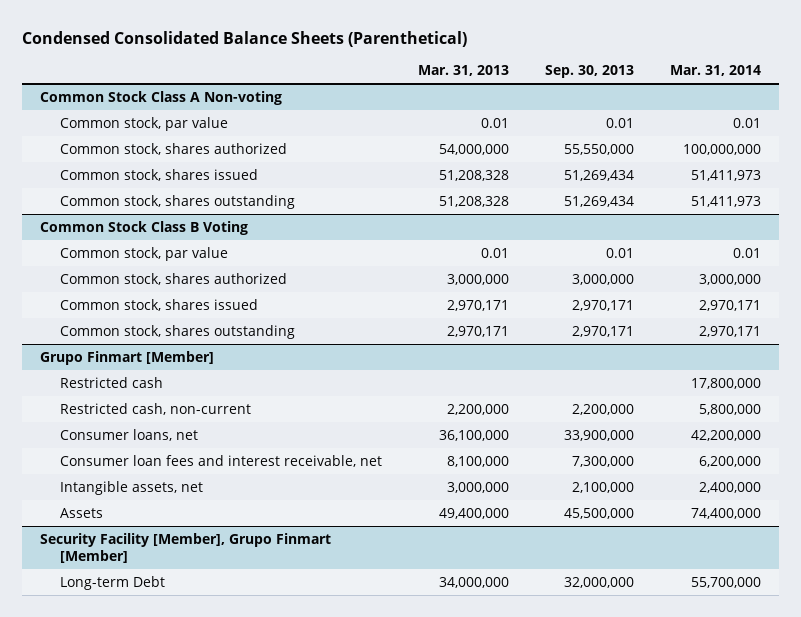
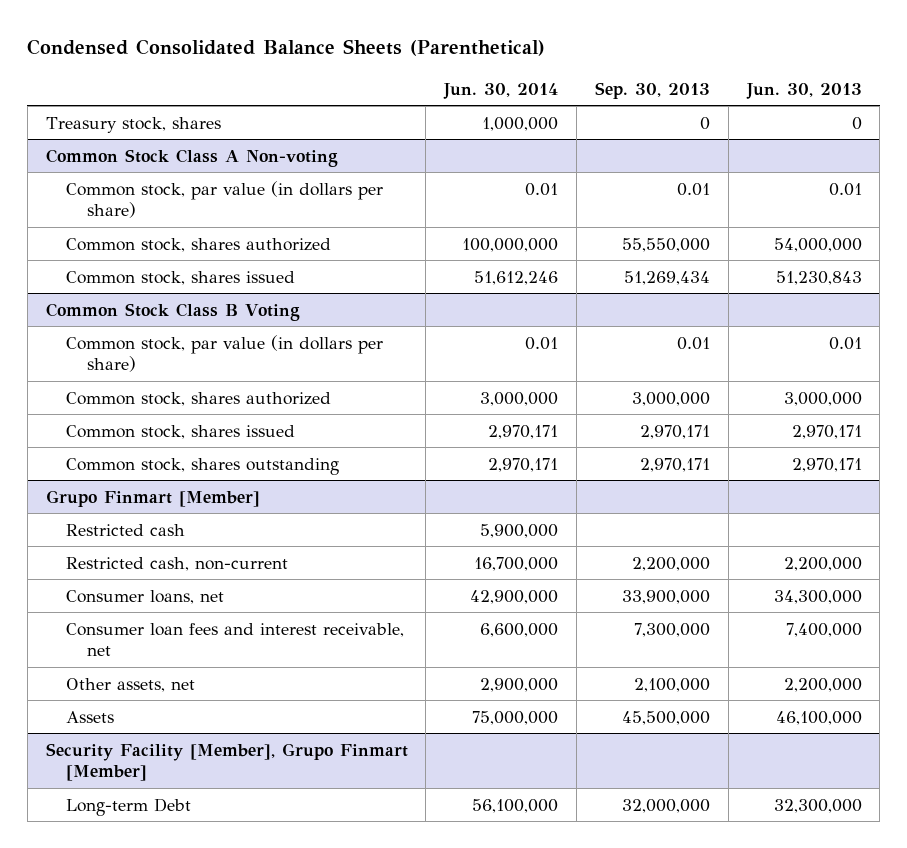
[417,65,509,77] Mar. 31, 2013 -> none
[669,65,761,77] Mar. 31, 2014 -> none
none -> [443,82,559,99] Jun. 30, 2014
none -> [745,82,862,99] Jun. 30, 2013
none -> [45,116,221,133] Treasury stock, shares
[59,116,228,131] Common stock, par value -> [66,180,384,219] Common stock, par value (in dollars per share)
[59,194,295,209] Common stock, shares outstanding -> none
[59,246,228,261] Common stock, par value -> [66,334,384,373] Common stock, par value (in dollars per share)
[59,480,203,495] Intangible assets, net -> [66,677,196,692] Other assets, net

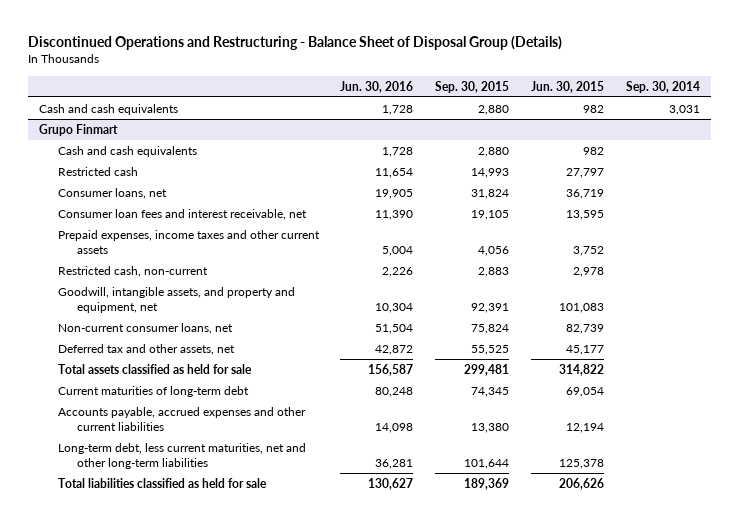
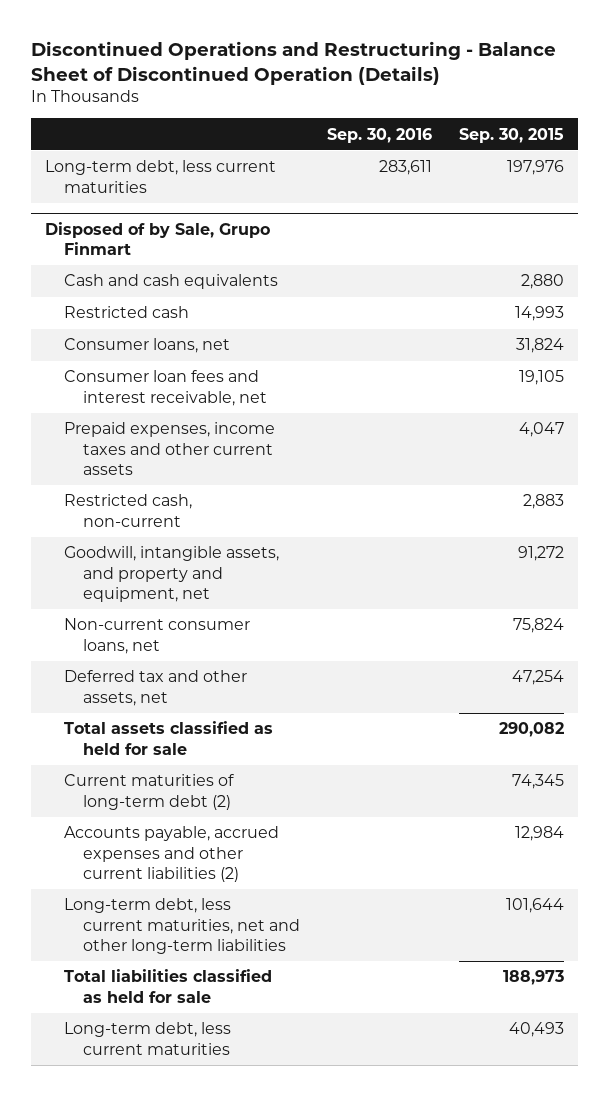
[27,35,562,50] Discontinued Operations and Restructuring - Balance Sheet of Disposal Group (Details) -> [31,40,557,85] Discontinued Operations and Restructuring - Balance Sheet of Discontinued Operation (Details)
[340,80,414,93] Jun. 30, 2016 -> none
[530,80,604,93] Jun. 30, 2015 -> none
[625,80,700,93] Sep. 30, 2014 -> none
none -> [327,127,433,143] Sep. 30, 2016
[38,103,178,115] Cash and cash equivalents -> none
[38,123,118,136] Grupo Finmart -> none
none -> [44,160,276,193] Long-term debt, less current maturities
none -> [44,221,270,255] Disposed of by Sale, Grupo Finmart
[478,246,510,257] 4,056 -> [519,422,565,438] 4,047
[471,303,510,314] 92,391 -> [518,546,565,562] 91,272
[471,344,510,355] 55,525 -> [512,670,565,686] 47,254
[464,363,510,376] 299,481 -> [499,722,565,738] 290,082
[57,385,249,397] Current maturities of long-term debt -> [64,774,235,810] Current maturities of long-term debt (2)
[57,406,306,432] Accounts payable, accrued expenses and other current liabilities -> [64,826,280,882] Accounts payable, accrued expenses and other current liabilities (2)
[471,423,510,434] 13,380 -> [515,826,565,842] 12,984
[464,477,510,490] 189,369 -> [503,970,565,986] 188,973
none -> [64,1022,232,1055] Long-term debt, less current maturities

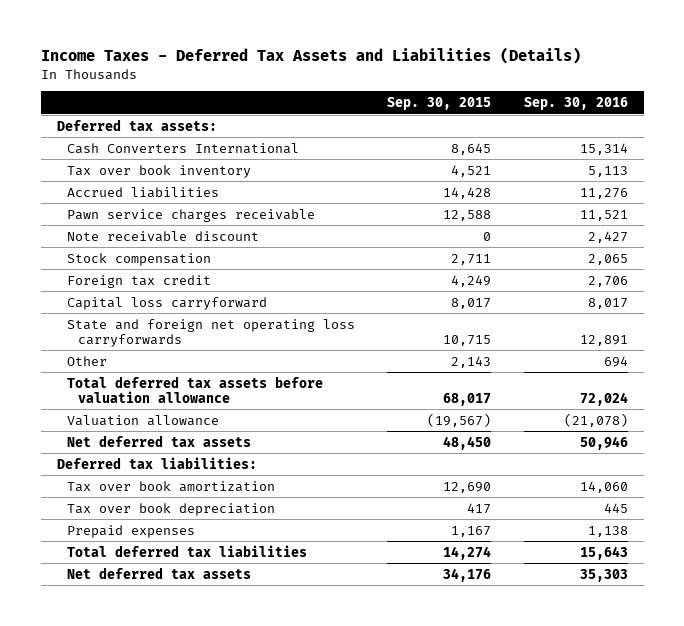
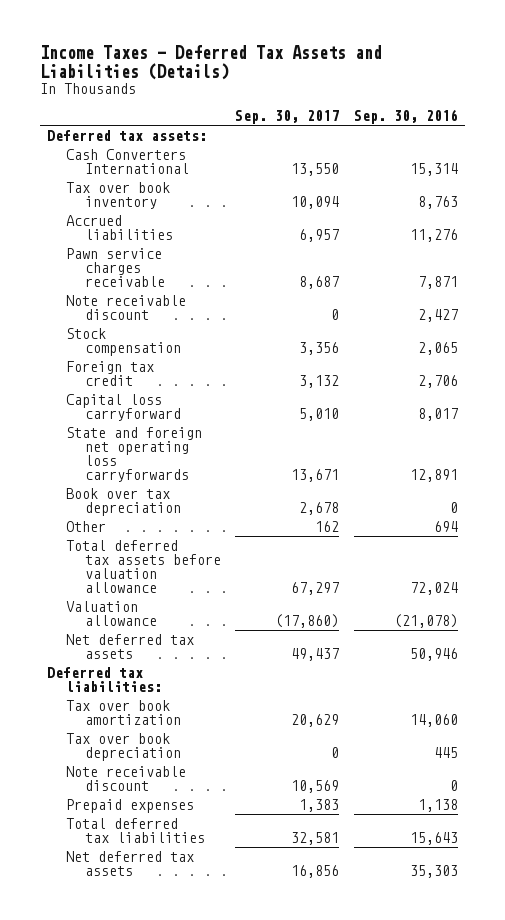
[387,97,492,111] Sep. 30, 2015 -> none
none -> [235,110,340,125] Sep. 30, 2017
[587,165,628,177] 5,113 -> [417,196,458,210] 8,763
[579,209,628,221] 11,521 -> [417,276,458,290] 7,871
none -> [66,488,182,517] Book over tax depreciation
none -> [66,766,187,792] Note receivable discount

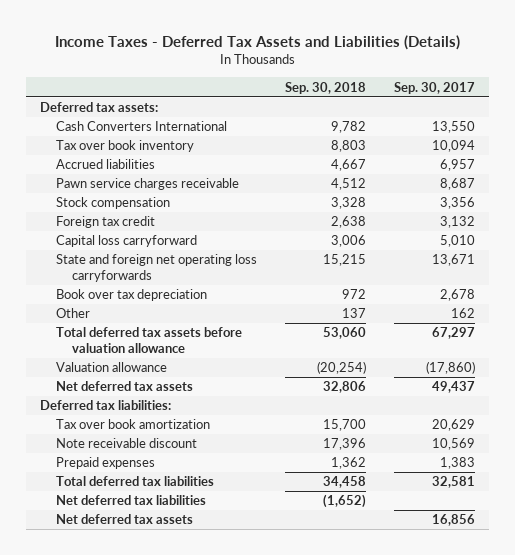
[353,109,458,125] Sep. 30, 2016 -> none
none -> [285,81,367,94] Sep. 30, 2018
[66,295,187,321] Note receivable discount -> none
[66,733,182,762] Tax over book depreciation -> none
none -> [56,495,207,506] Net deferred tax liabilities

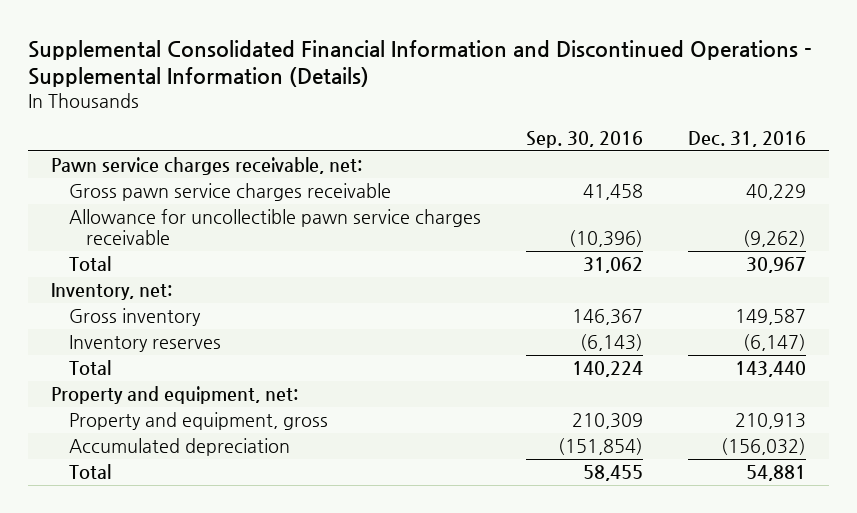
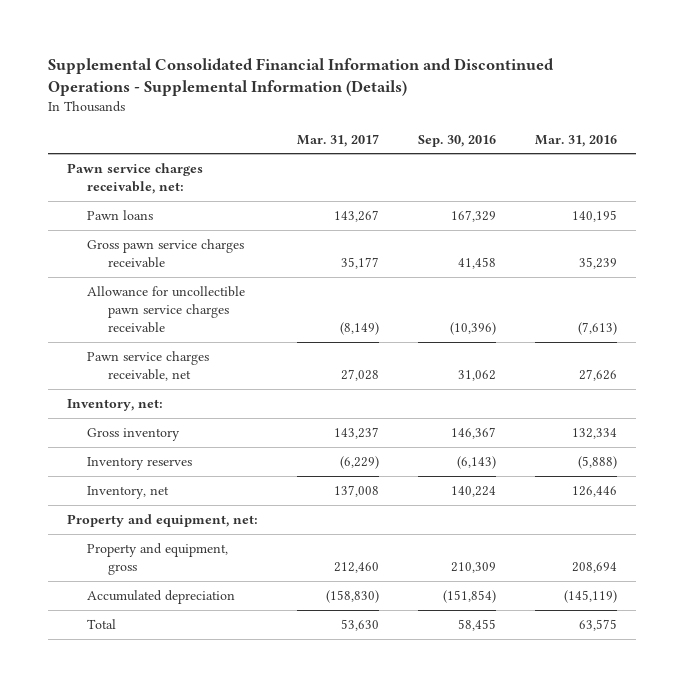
[688,131,807,148] Dec. 31, 2016 -> none
none -> [296,133,379,147] Mar. 31, 2017
none -> [534,134,617,147] Mar. 31, 2016
none -> [87,209,154,220] Pawn loans
[68,256,111,272] Total -> [87,350,210,382] Pawn service charges receivable, net
[68,360,111,376] Total -> [87,485,170,499] Inventory, net

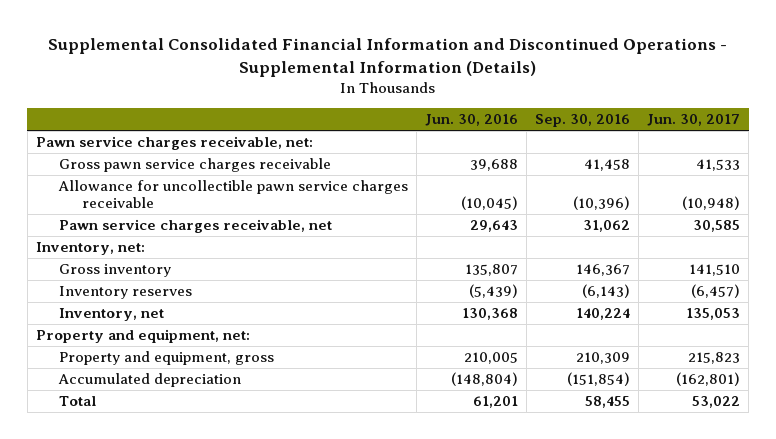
[296,133,379,147] Mar. 31, 2017 -> none
[534,134,617,147] Mar. 31, 2016 -> none
none -> [425,114,519,127] Jun. 30, 2016
none -> [647,114,741,127] Jun. 30, 2017
[87,209,154,220] Pawn loans -> none

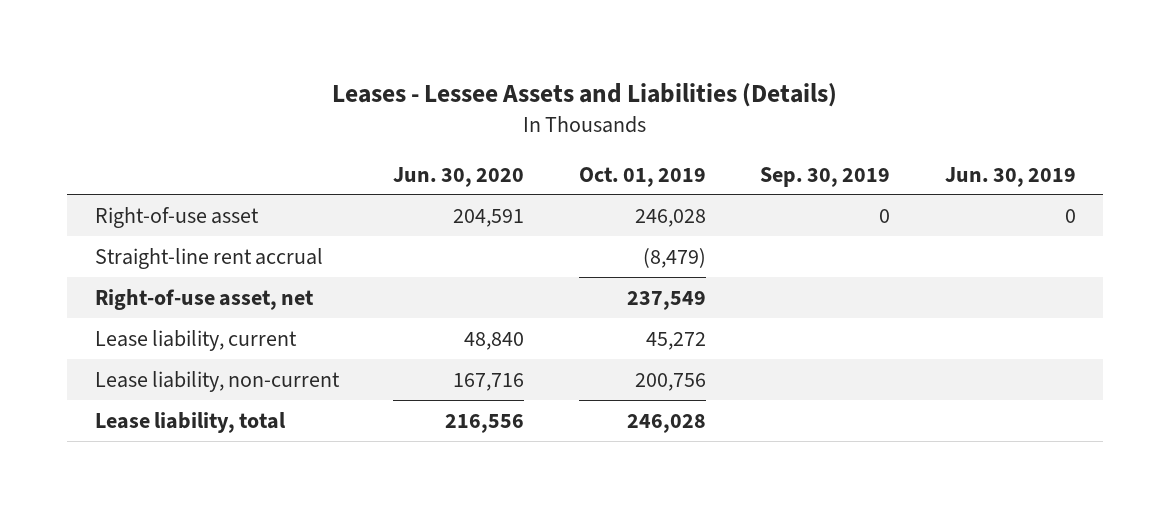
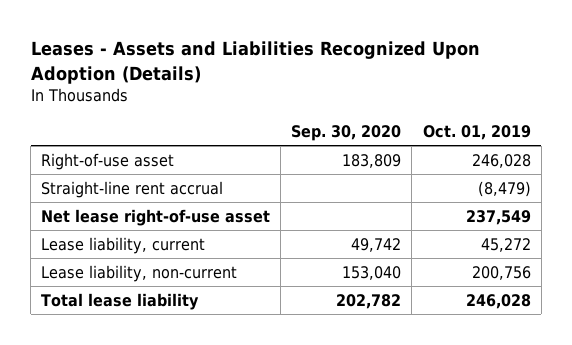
[332,82,838,107] Leases - Lessee Assets and Liabilities (Details) -> [30,41,480,84] Leases - Assets and Liabilities Recognized Upon Adoption (Details)
[393,166,525,187] Jun. 30, 2020 -> none
[760,166,891,187] Sep. 30, 2019 -> none
[944,166,1076,187] Jun. 30, 2019 -> none
none -> [291,124,402,141] Sep. 30, 2020
[94,288,314,310] Right-of-use asset, net -> [41,208,271,226] Net lease right-of-use asset
[94,411,286,433] Lease liability, total -> [41,292,200,310] Total lease liability

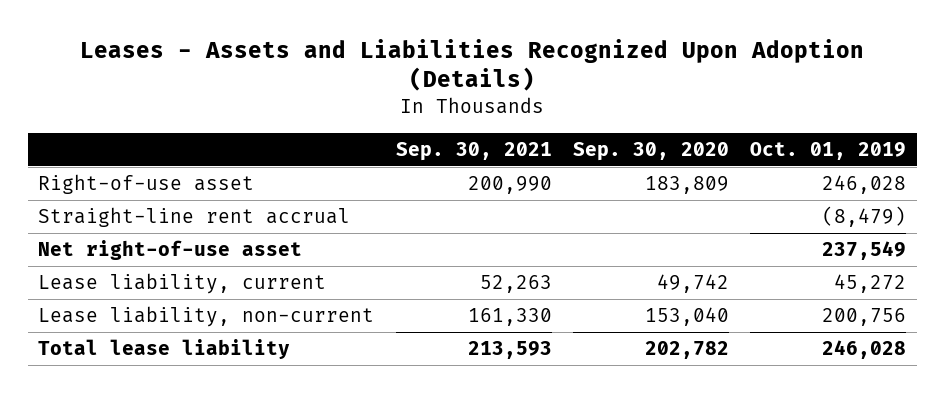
none -> [395,141,552,161] Sep. 30, 2021
[41,208,271,226] Net lease right-of-use asset -> [38,240,303,261] Net right-of-use asset

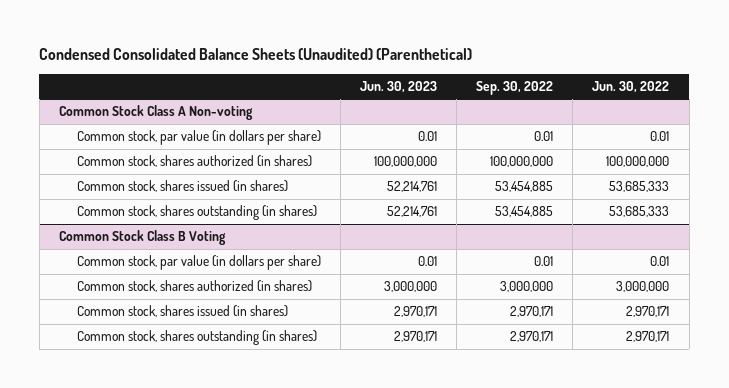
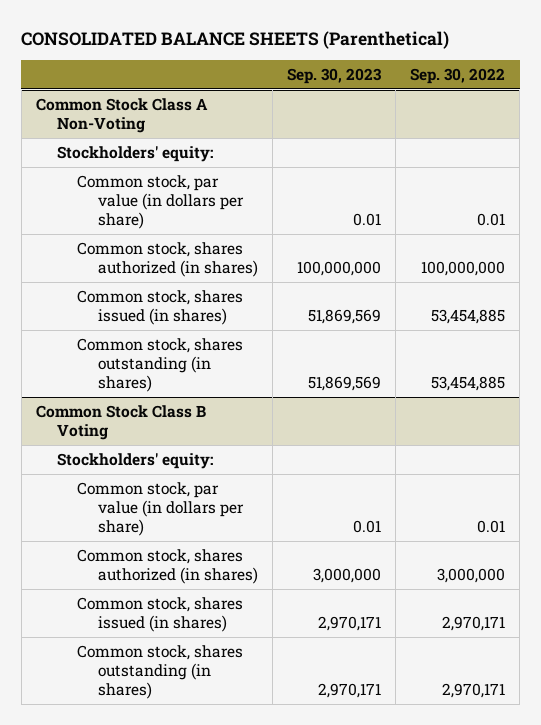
[39,48,473,61] Condensed Consolidated Balance Sheets (Unaudited) (Parenthetical) -> [21,31,450,50] CONSOLIDATED BALANCE SHEETS (Parenthetical)
[360,80,438,93] Jun. 30, 2023 -> none
[592,80,670,93] Jun. 30, 2022 -> none
none -> [287,68,383,85] Sep. 30, 2023
[59,105,254,121] Common Stock Class A Non-voting -> [35,97,208,133] Common Stock Class A Non-Voting
none -> [56,145,213,162] Stockholders' equity:
none -> [56,452,213,469] Stockholders' equity:

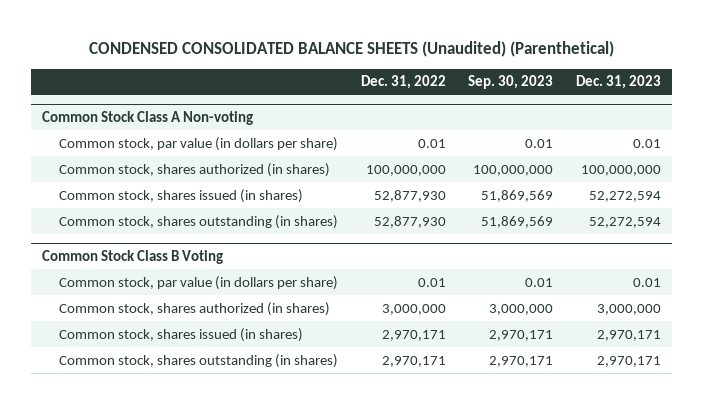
[21,31,450,50] CONSOLIDATED BALANCE SHEETS (Parenthetical) -> [88,41,614,58] CONDENSED CONSOLIDATED BALANCE SHEETS (Unaudited) (Parenthetical)
[410,68,506,85] Sep. 30, 2022 -> none
none -> [360,75,446,90] Dec. 31, 2022
none -> [575,75,661,90] Dec. 31, 2023
[56,145,213,162] Stockholders' equity: -> none
[35,97,208,133] Common Stock Class A Non-Voting -> [42,110,254,125] Common Stock Class A Non-voting
[56,452,213,469] Stockholders' equity: -> none

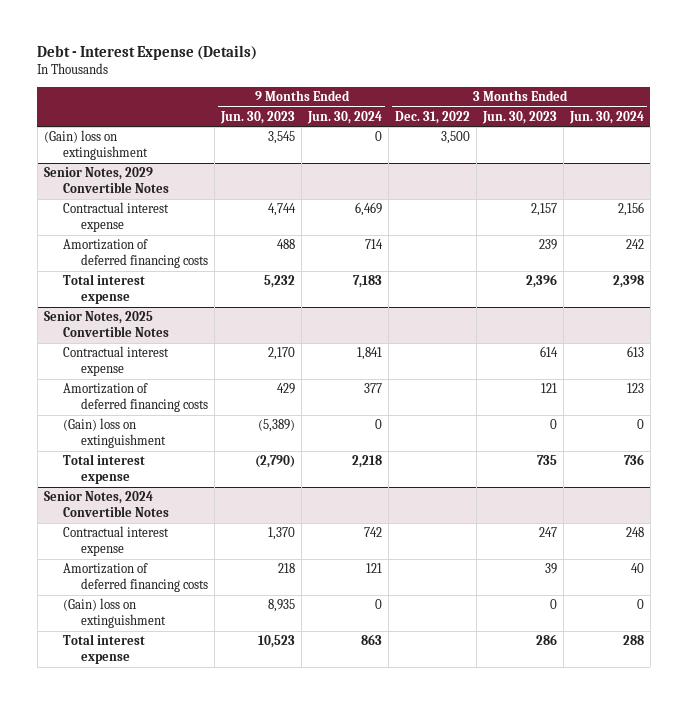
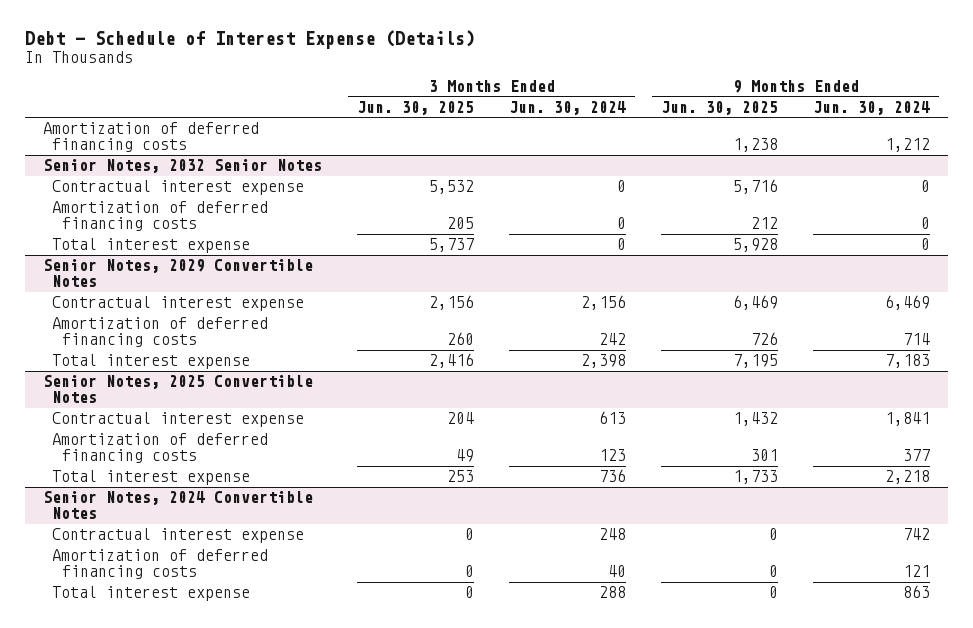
[37,44,258,60] Debt - Interest Expense (Details) -> [25,30,476,50] Debt - Schedule of Interest Expense (Details)
[220,110,296,124] Jun. 30, 2023 -> none
[395,110,471,124] Dec. 31, 2022 -> none
[482,110,558,124] Jun. 30, 2023 -> none
none -> [357,100,475,115] Jun. 30, 2025
none -> [661,100,779,115] Jun. 30, 2025
[43,130,148,160] (Gain) loss on extinguishment -> none
none -> [42,122,259,153] Amortization of deferred financing costs
none -> [42,159,322,174] Senior Notes, 2032 Senior Notes
none -> [52,180,305,196] Contractual interest expense
none -> [52,201,269,232] Amortization of deferred financing costs
none -> [52,238,251,254] Total interest expense
[62,418,167,448] (Gain) loss on extinguishment -> none
[62,598,167,628] (Gain) loss on extinguishment -> none

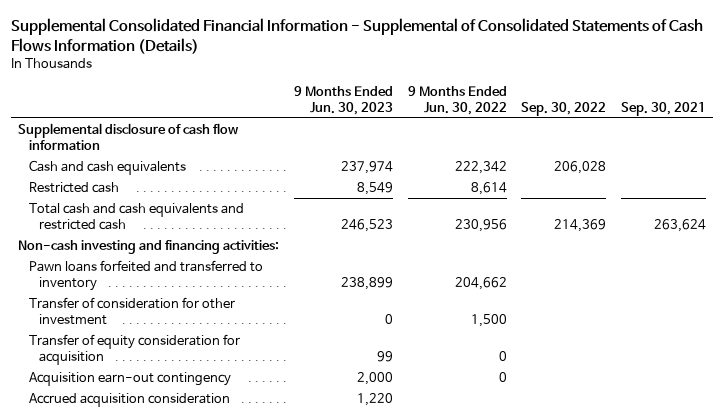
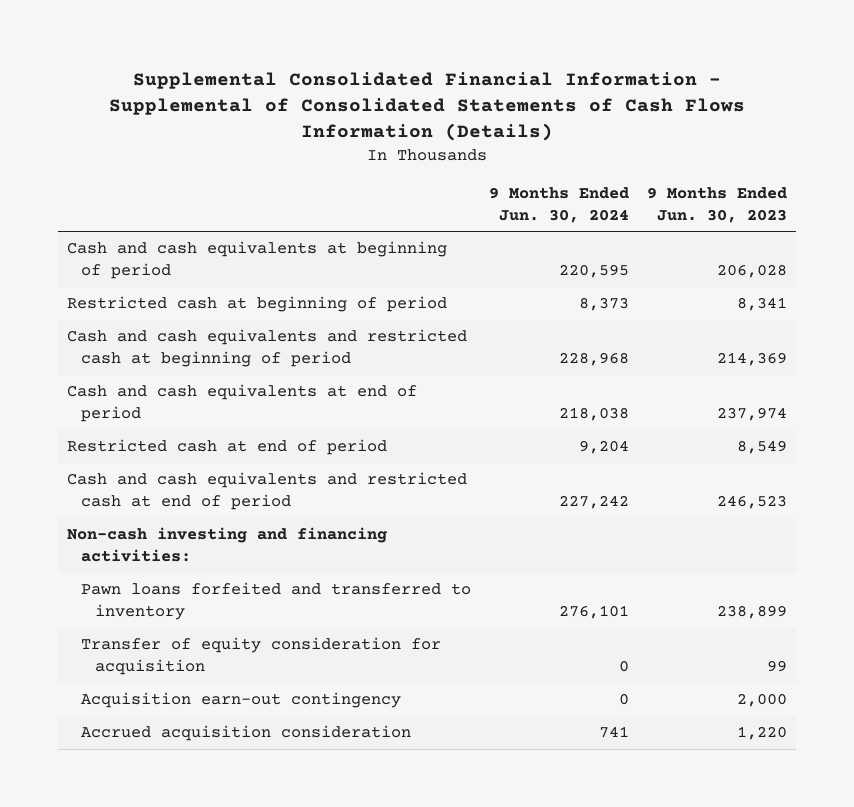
[407,85,507,115] 9 Months Ended Jun. 30, 2022 -> none
[521,101,607,116] Sep. 30, 2022 -> none
[620,101,706,116] Sep. 30, 2021 -> none
none -> [489,186,630,223] 9 Months Ended Jun. 30, 2024
[18,123,240,150] Supplemental disclosure of cash flow information -> none
[28,160,186,176] Cash and cash equivalents -> [67,241,448,280] Cash and cash equivalents at beginning of period
[340,161,393,175] 237,974 -> [716,264,787,279] 206,028
[28,182,119,194] Restricted cash -> [67,296,448,313] Restricted cash at beginning of period
[356,182,393,196] 8,549 -> [736,297,787,312] 8,341
[28,203,244,230] Total cash and cash equivalents and restricted cash -> [67,329,468,368] Cash and cash equivalents and restricted cash at beginning of period
[340,218,393,232] 246,523 -> [716,352,787,367] 214,369
none -> [67,384,418,423] Cash and cash equivalents at end of period
none -> [67,439,388,456] Restricted cash at end of period
none -> [67,472,468,511] Cash and cash equivalents and restricted cash at end of period
[28,297,235,325] Transfer of consideration for other investment -> none

